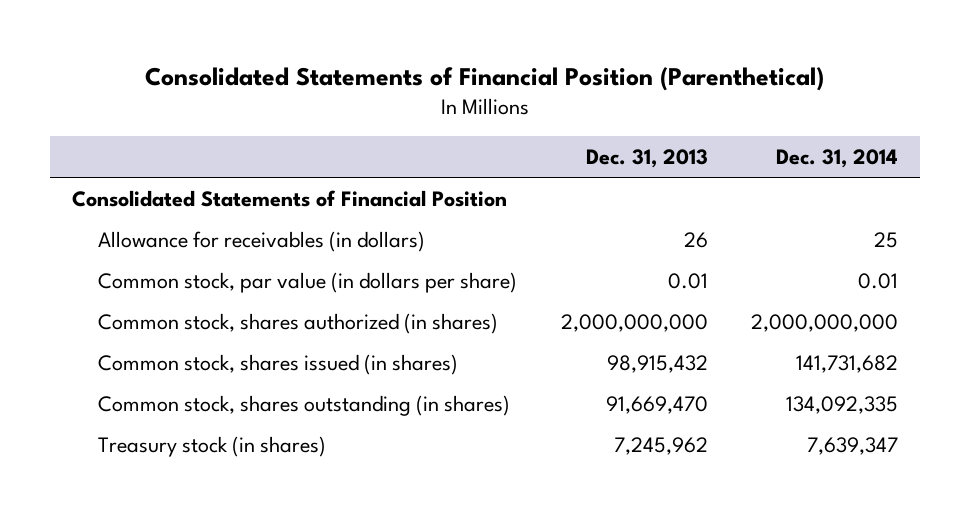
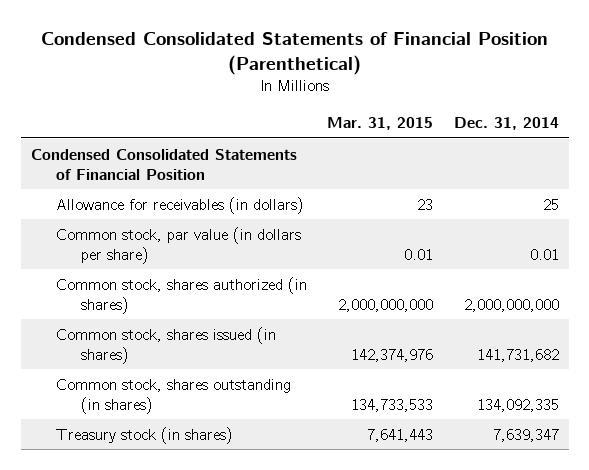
[145,66,825,91] Consolidated Statements of Financial Position (Parenthetical) -> [40,32,548,75] Condensed Consolidated Statements of Financial Position (Parenthetical)
[585,149,708,169] Dec. 31, 2013 -> none
none -> [327,116,434,130] Mar. 31, 2015
[72,189,508,207] Consolidated Statements of Financial Position -> [30,148,297,180] Condensed Consolidated Statements of Financial Position

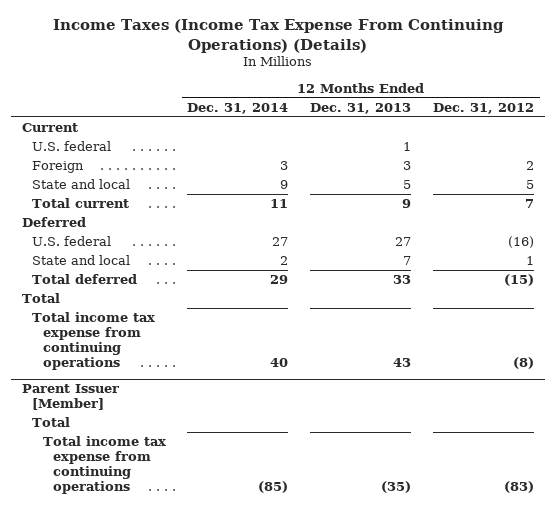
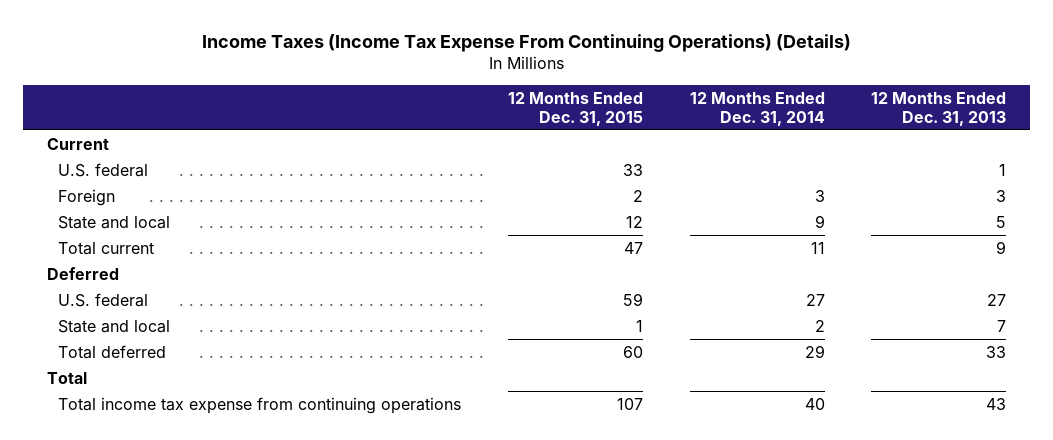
[433,102,535,114] Dec. 31, 2012 -> none
none -> [507,91,643,126] 12 Months Ended Dec. 31, 2015
[21,384,119,411] Parent Issuer [Member] -> none
[32,416,71,427] Total -> none
[42,435,166,494] Total income tax expense from continuing operations -> none

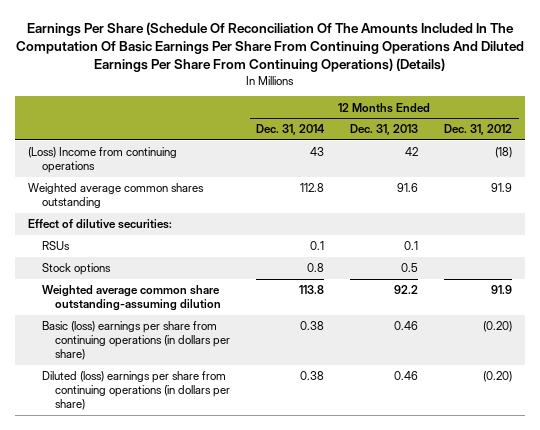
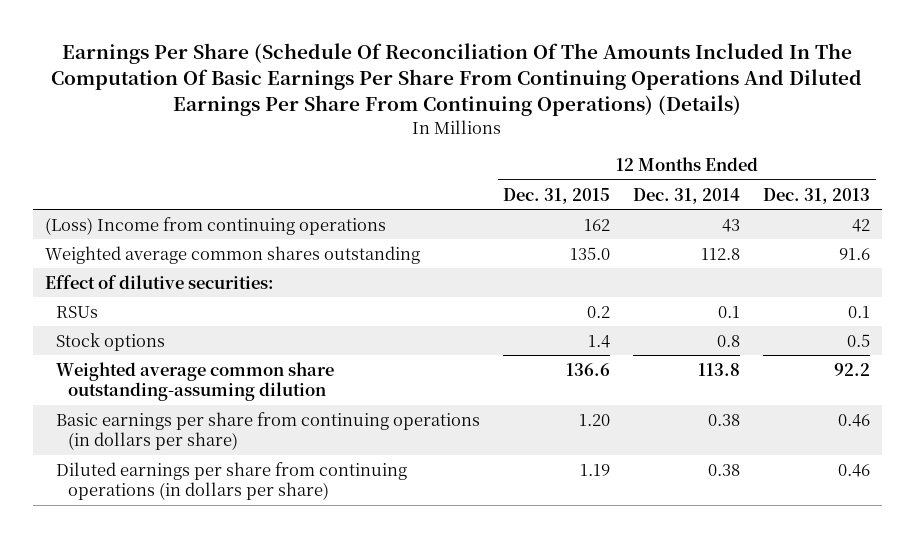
[444,124,513,136] Dec. 31, 2012 -> none
none -> [503,187,611,204] Dec. 31, 2015
[41,321,231,360] Basic (loss) earnings per share from continuing operations (in dollars per share) -> [56,411,481,451] Basic earnings per share from continuing operations (in dollars per share)
[41,371,231,410] Diluted (loss) earnings per share from continuing operations (in dollars per share) -> [56,461,408,501] Diluted earnings per share from continuing operations (in dollars per share)

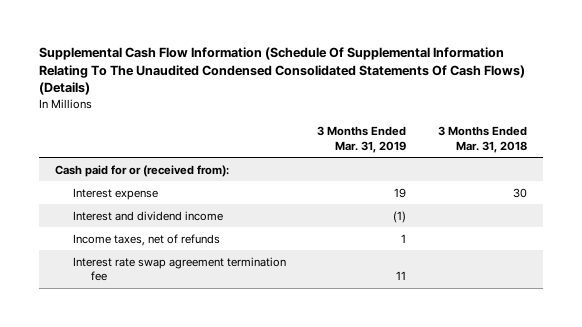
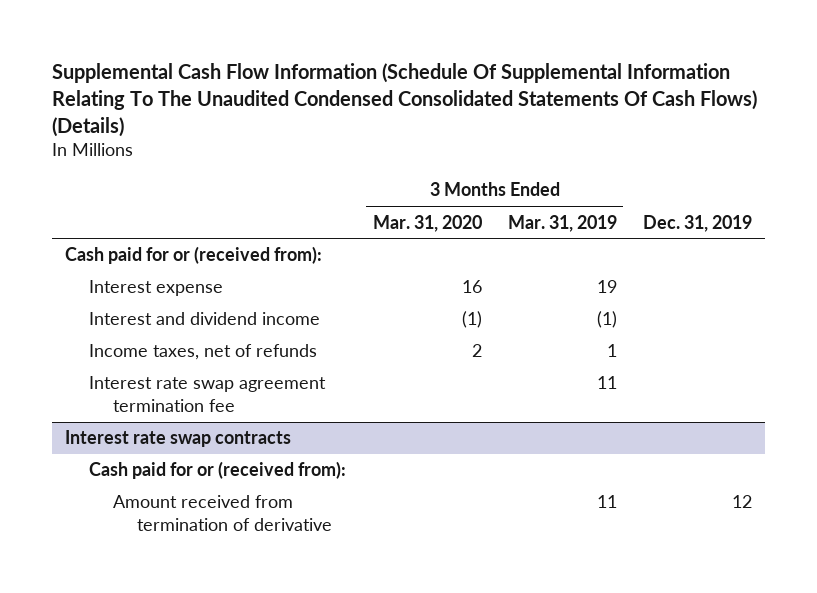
[437,125,527,153] 3 Months Ended Mar. 31, 2018 -> none
none -> [372,214,482,232] Mar. 31, 2020
none -> [643,214,753,232] Dec. 31, 2019
none -> [65,430,292,448] Interest rate swap contracts
none -> [89,461,347,480] Cash paid for or (received from):
none -> [113,495,333,531] Amount received from termination of derivative

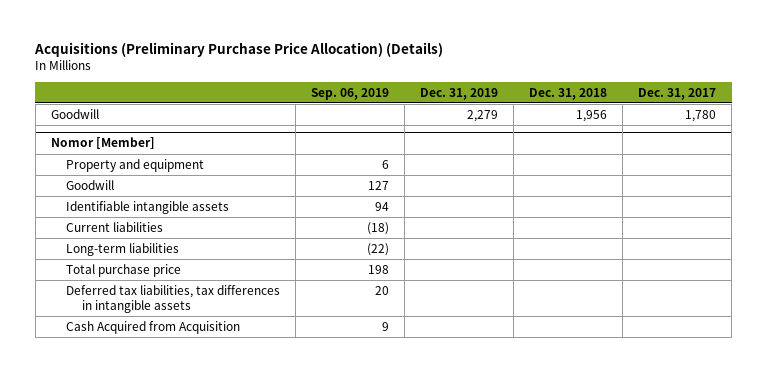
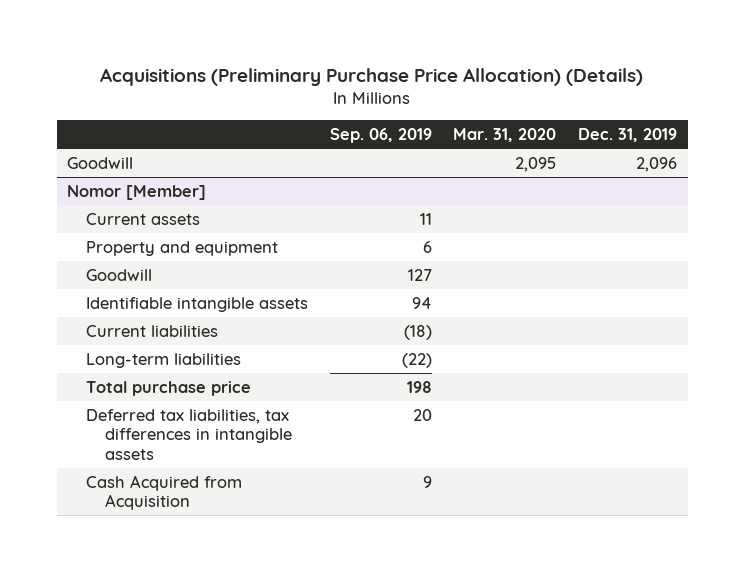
[529,87,608,100] Dec. 31, 2018 -> none
[638,87,717,100] Dec. 31, 2017 -> none
none -> [453,128,557,143] Mar. 31, 2020
[467,109,499,122] 2,279 -> [635,156,677,172] 2,096
none -> [86,212,201,225] Current assets

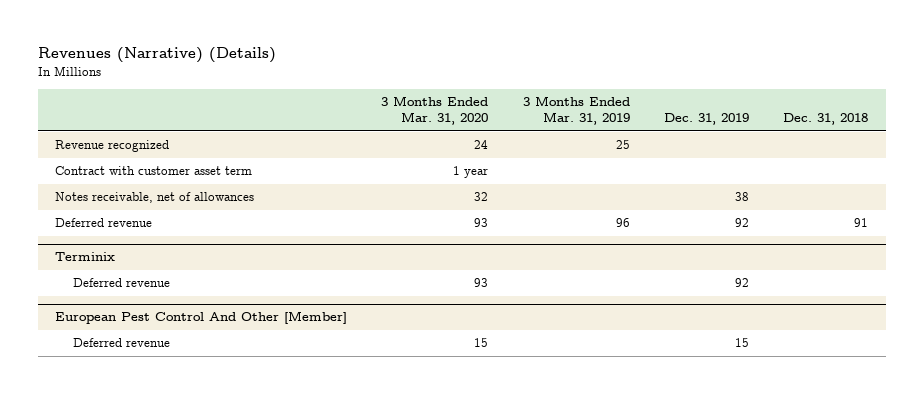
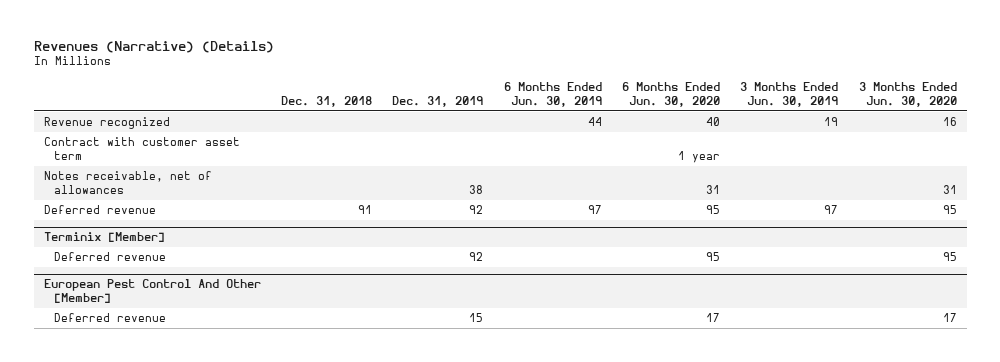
[381,96,489,126] 3 Months Ended Mar. 31, 2020 -> none
[522,96,630,126] 3 Months Ended Mar. 31, 2019 -> none
none -> [503,81,602,107] 6 Months Ended Jun. 30, 2019
none -> [621,81,720,107] 6 Months Ended Jun. 30, 2020
none -> [740,81,839,107] 3 Months Ended Jun. 30, 2019
none -> [858,81,957,107] 3 Months Ended Jun. 30, 2020
[54,252,115,262] Terminix -> [43,232,165,243] Terminix [Member]

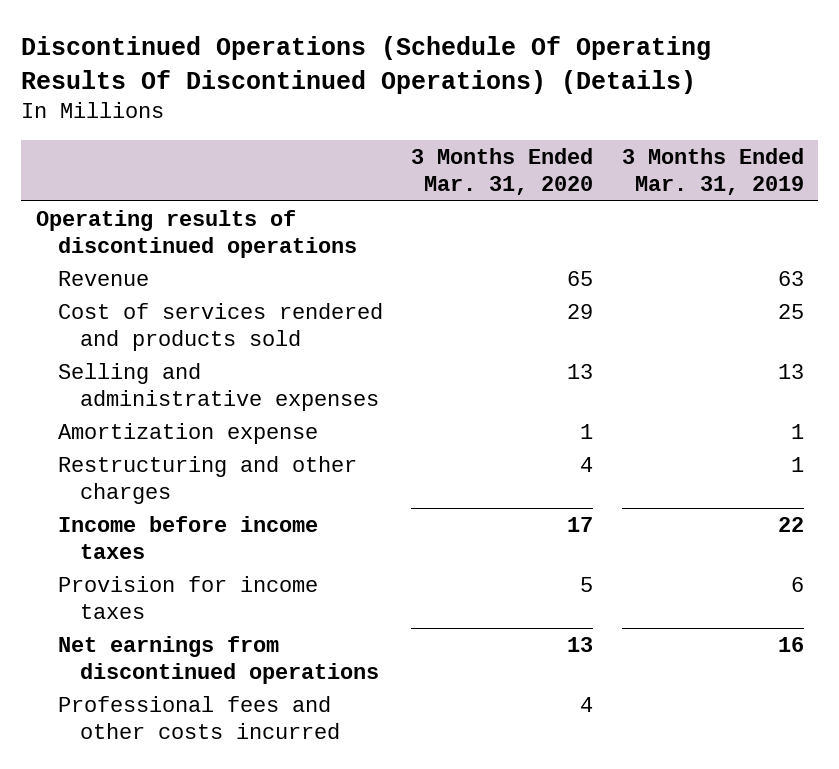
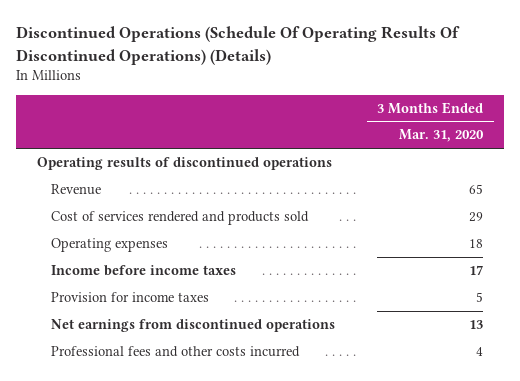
[621,147,804,196] 3 Months Ended Mar. 31, 2019 -> none
[57,422,318,444] Amortization expense -> none
[57,455,357,505] Restructuring and other charges -> none
[57,362,379,412] Selling and administrative expenses -> [51,238,169,253] Operating expenses
[567,363,594,379] 13 -> [469,239,484,249] 18

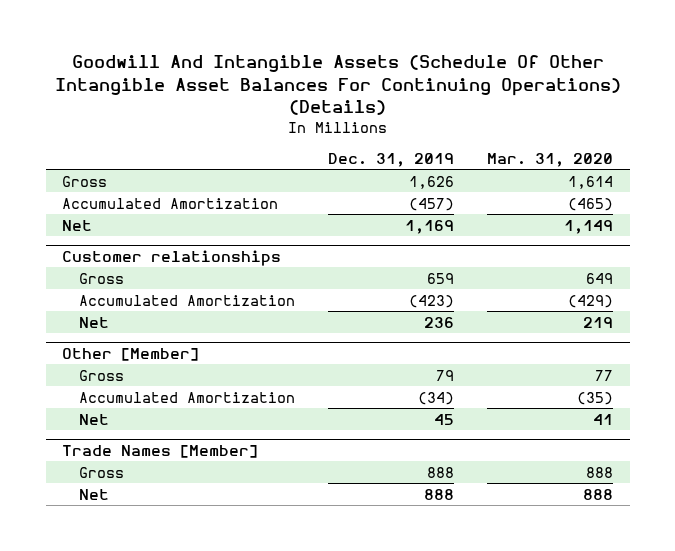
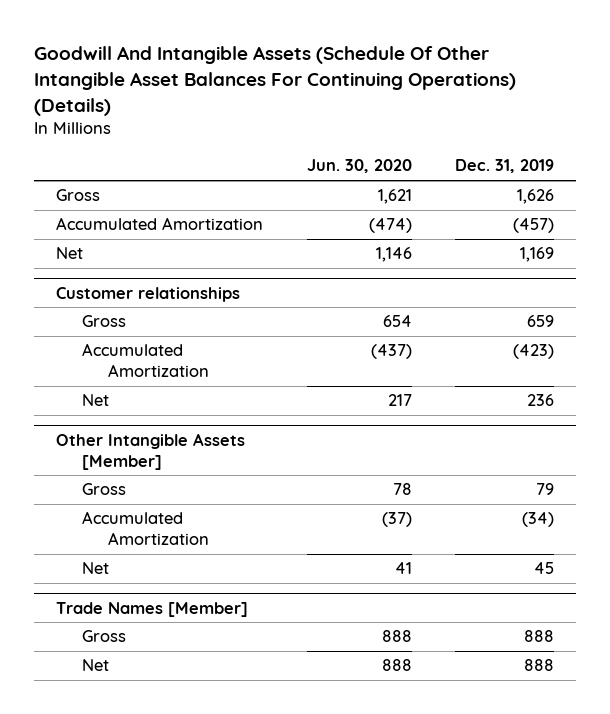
[487,152,614,167] Mar. 31, 2020 -> none
none -> [306,159,412,174] Jun. 30, 2020
[62,347,200,361] Other [Member] -> [56,432,246,470] Other Intangible Assets [Member]

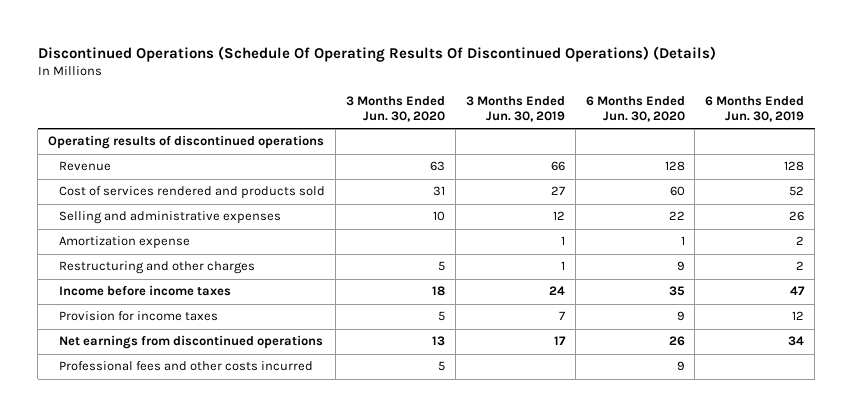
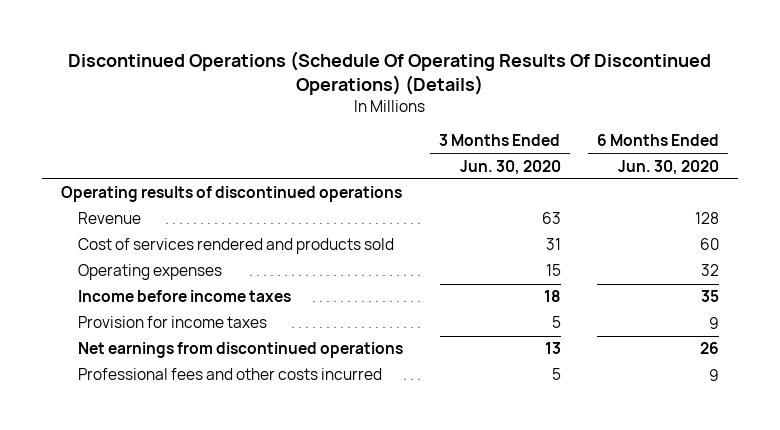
[465,95,565,122] 3 Months Ended Jun. 30, 2019 -> none
[705,95,805,122] 6 Months Ended Jun. 30, 2019 -> none
[59,211,282,225] Selling and administrative expenses -> none
[59,236,191,250] Amortization expense -> none
[59,261,256,275] Restructuring and other charges -> none
none -> [77,264,222,281] Operating expenses

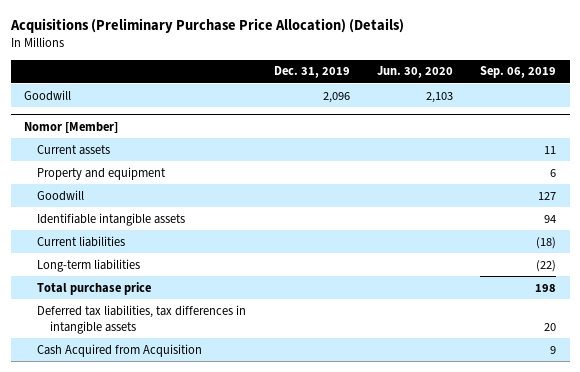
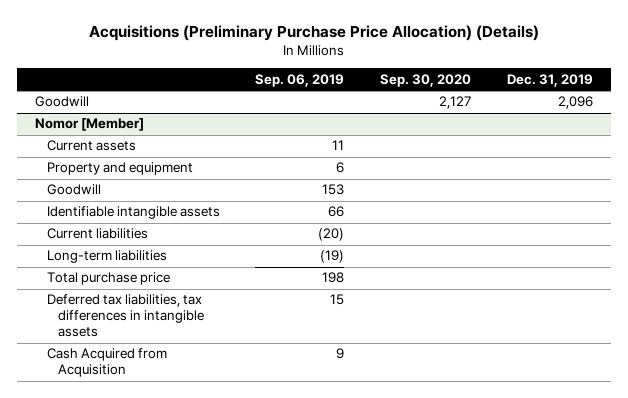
[376,66,453,79] Jun. 30, 2020 -> none
none -> [380,73,472,87] Sep. 30, 2020
[537,191,556,200] 127 -> [322,184,345,196] 153
[543,214,556,223] 94 -> [328,206,345,218] 66
[535,236,556,249] (18) -> [318,228,345,242] (20)
[535,259,556,272] (22) -> [320,250,345,264] (19)
[543,322,556,331] 20 -> [330,294,345,306] 15

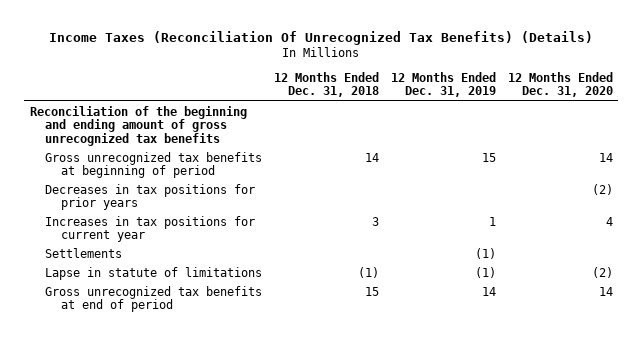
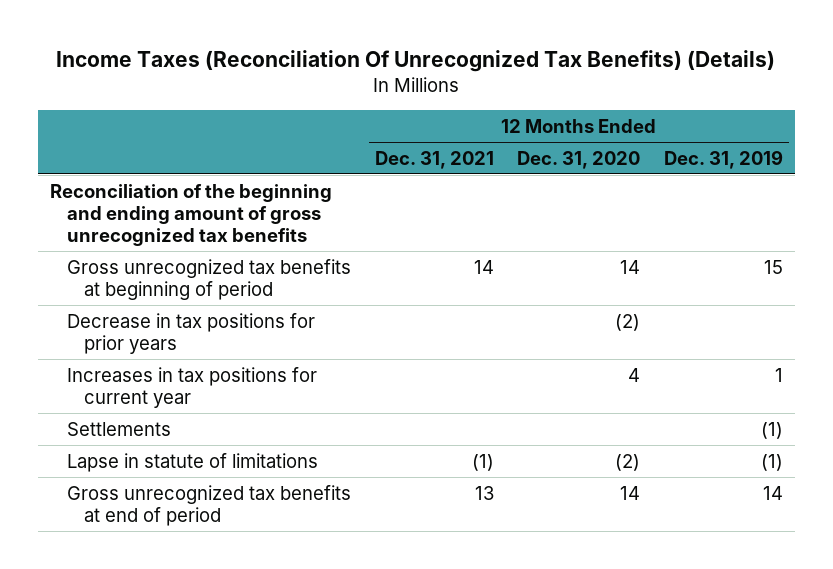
[274,71,380,98] 12 Months Ended Dec. 31, 2018 -> none
none -> [374,150,494,169] Dec. 31, 2021
[45,183,256,211] Decreases in tax positions for prior years -> [67,312,316,354] Decrease in tax positions for prior years

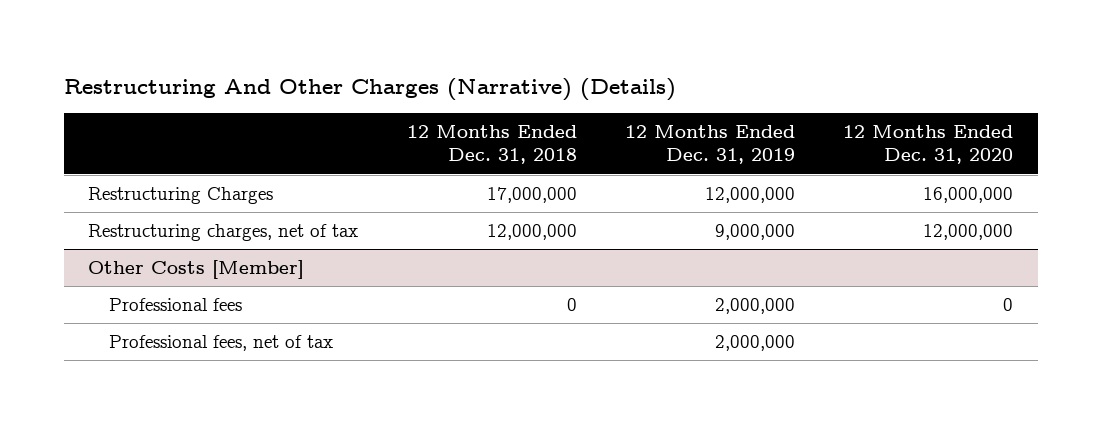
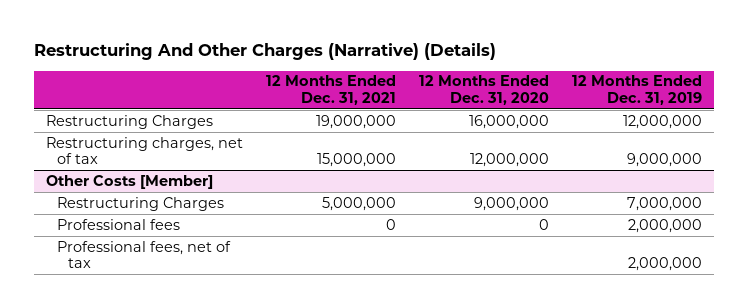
[406,124,577,165] 12 Months Ended Dec. 31, 2018 -> none
none -> [265,75,396,106] 12 Months Ended Dec. 31, 2021
none -> [56,196,224,211] Restructuring Charges

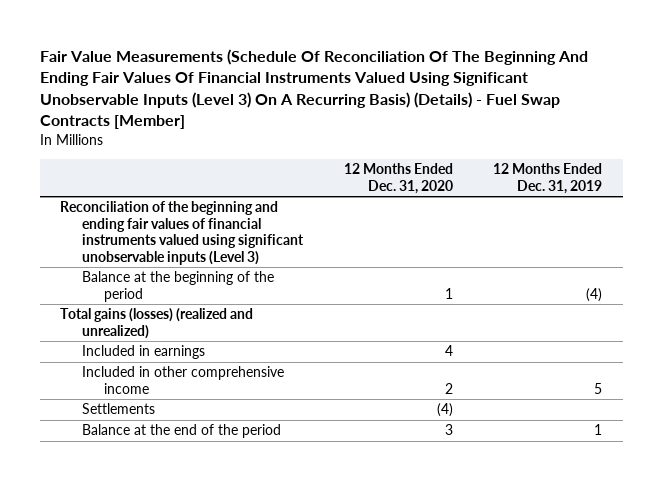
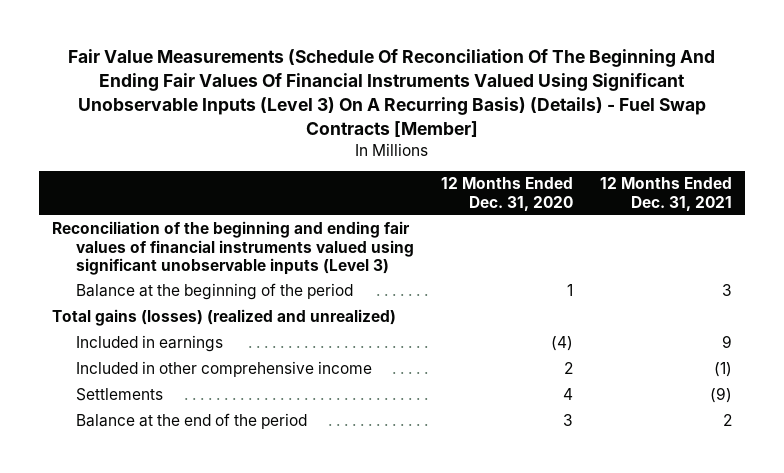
[493,163,603,194] 12 Months Ended Dec. 31, 2019 -> none
none -> [599,177,732,211] 12 Months Ended Dec. 31, 2021
[444,345,453,357] 4 -> [551,336,574,352] (4)
[436,403,453,418] (4) -> [563,388,574,401] 4

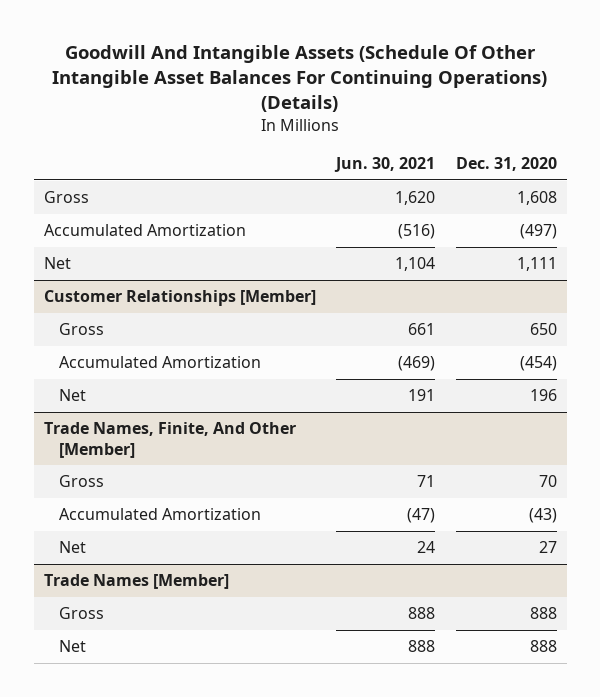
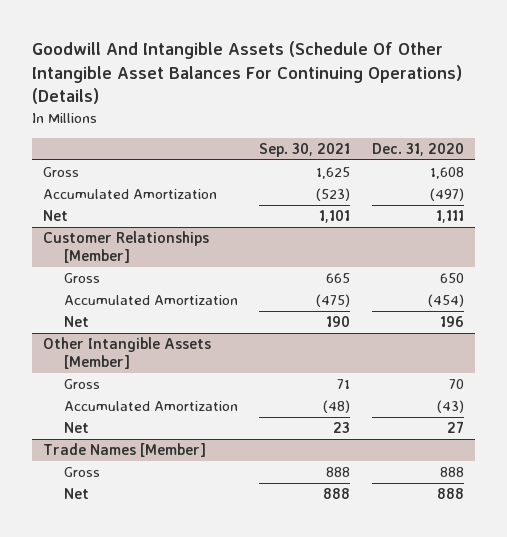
[334,157,436,173] Jun. 30, 2021 -> none
none -> [259,142,351,157] Sep. 30, 2021
[43,422,296,458] Trade Names, Finite, And Other [Member] -> [42,337,211,369] Other Intangible Assets [Member]

